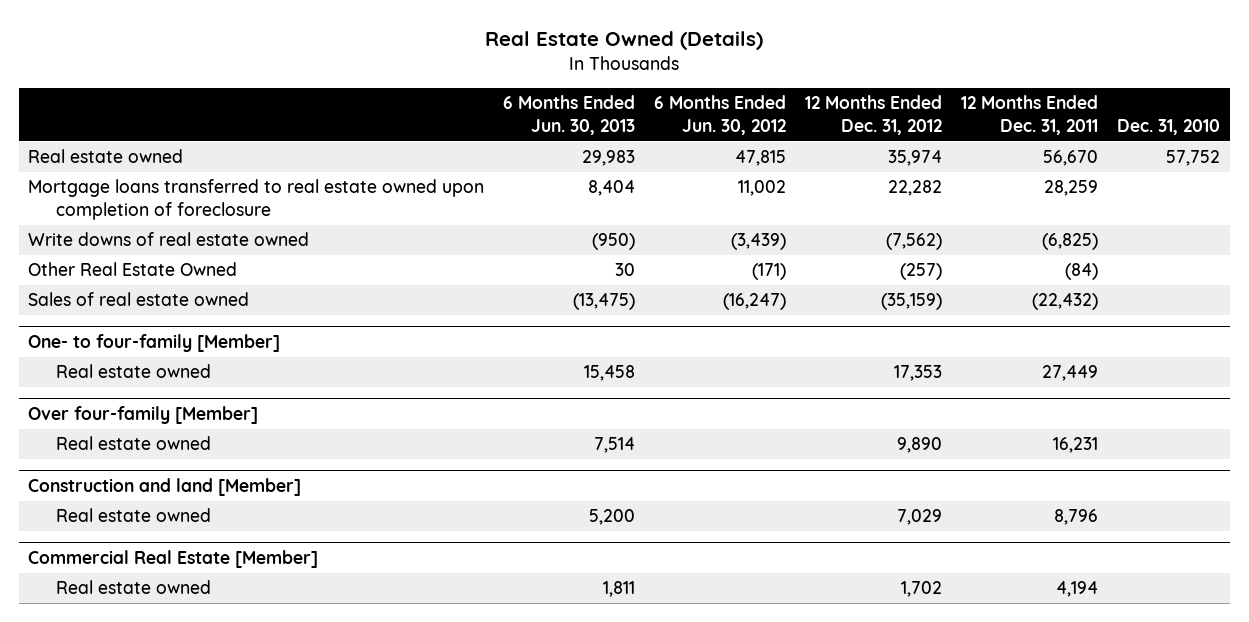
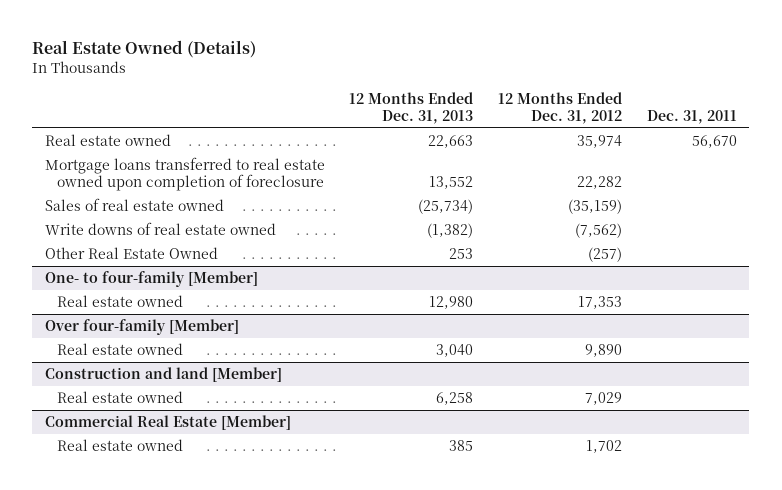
[503,95,636,136] 6 Months Ended Jun. 30, 2013 -> none
[654,95,787,136] 6 Months Ended Jun. 30, 2012 -> none
[961,95,1099,136] 12 Months Ended Dec. 31, 2011 -> none
[1117,119,1221,136] Dec. 31, 2010 -> none
none -> [349,92,474,125] 12 Months Ended Dec. 31, 2013
none -> [646,110,737,125] Dec. 31, 2011
[28,292,250,307] Sales of real estate owned -> [44,197,224,211] Sales of real estate owned

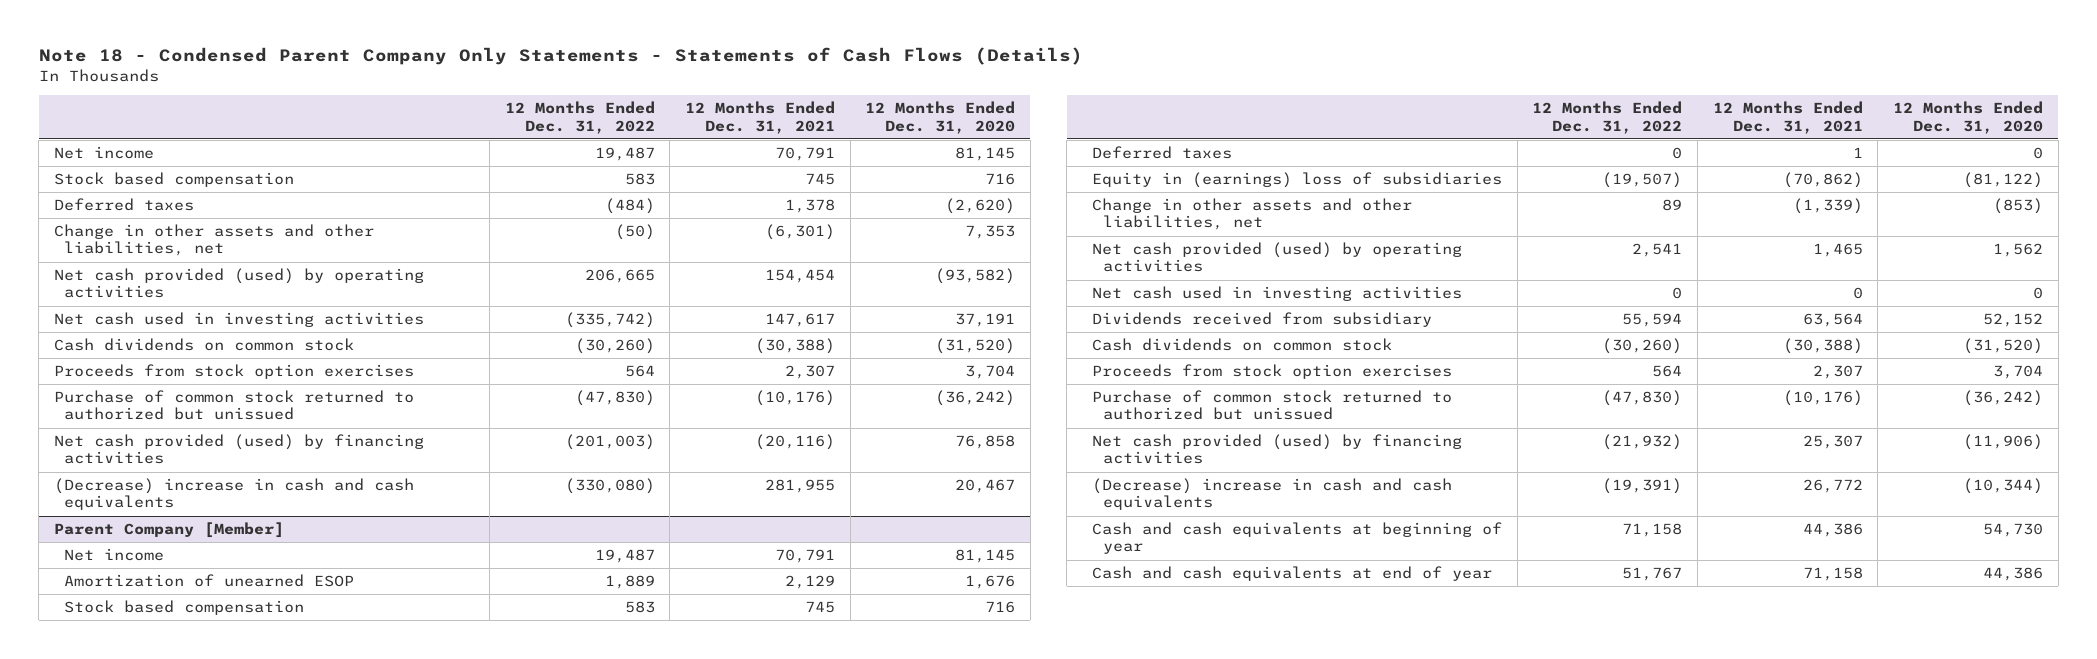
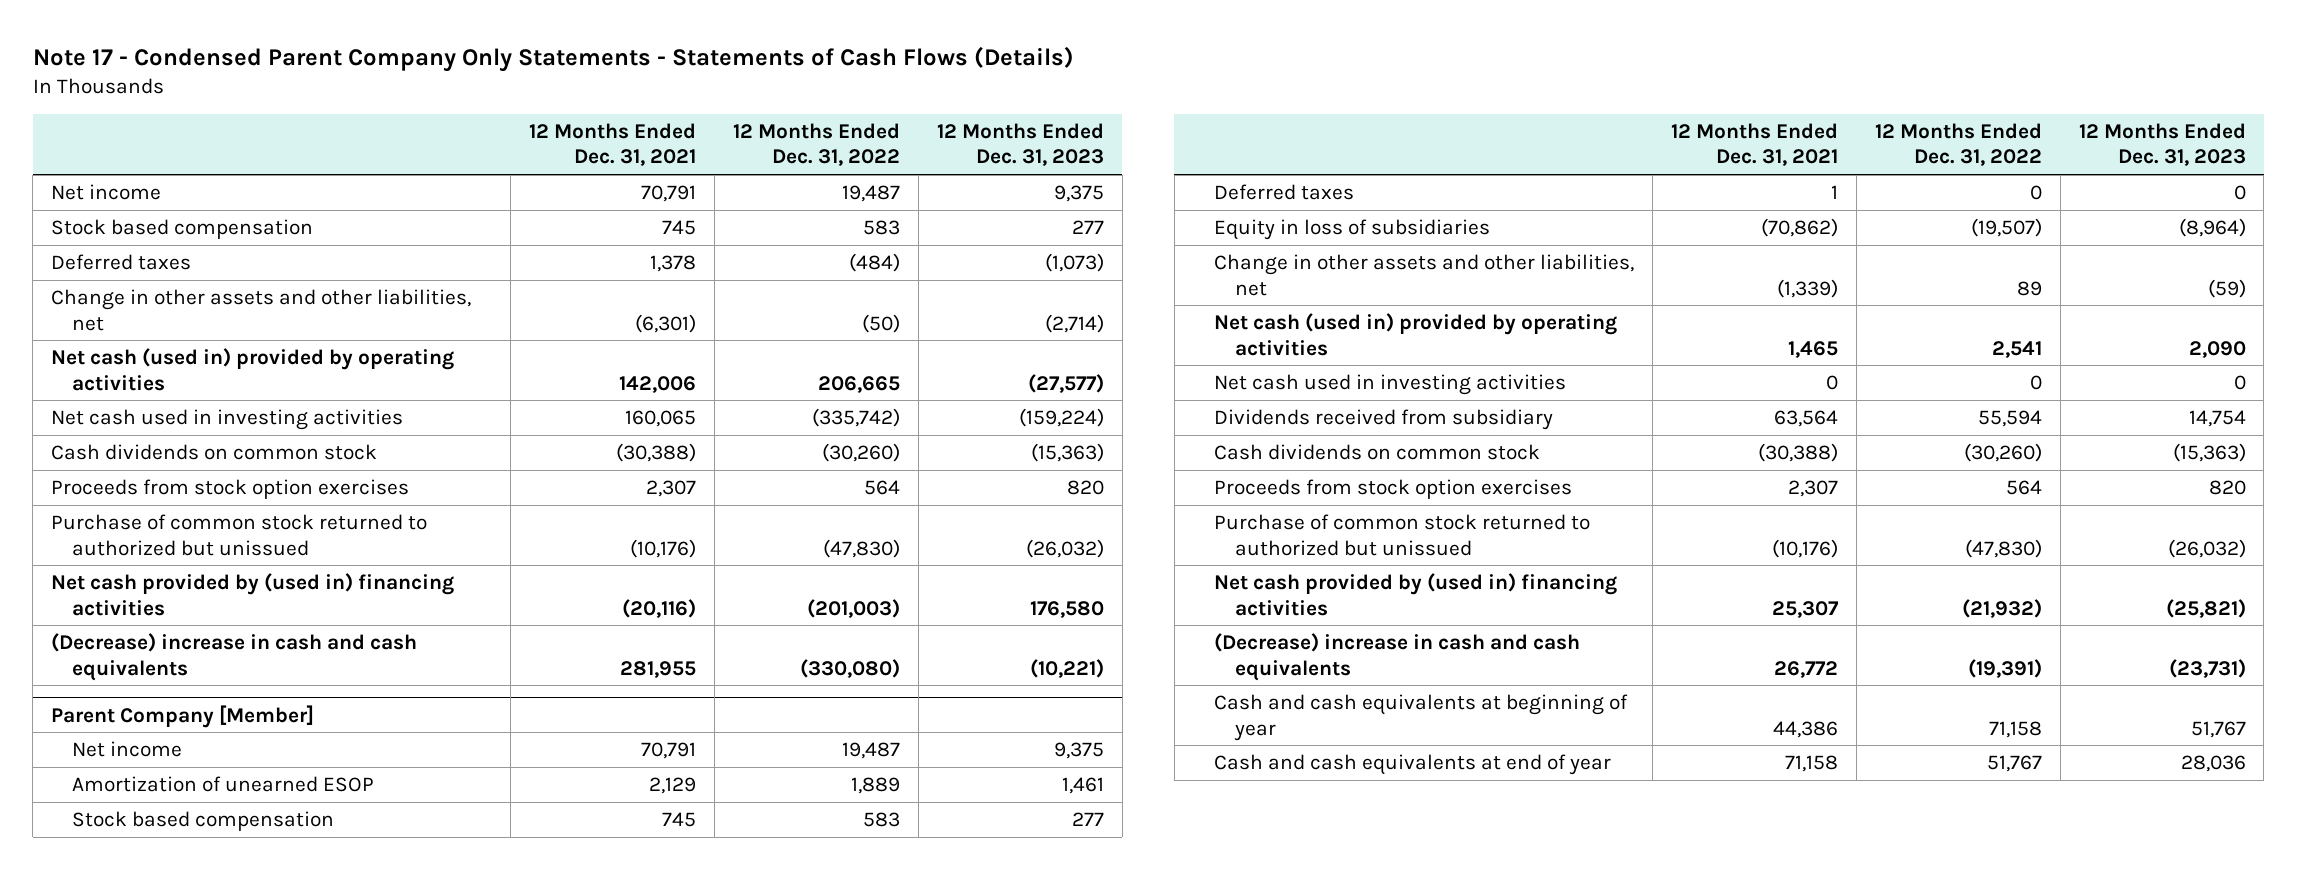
[38,47,1083,66] Note 18 - Condensed Parent Company Only Statements - Statements of Cash Flows (Details) -> [32,45,1074,72] Note 17 - Condensed Parent Company Only Statements - Statements of Cash Flows (Details)
[865,101,1016,134] 12 Months Ended Dec. 31, 2020 -> none
none -> [936,122,1104,167] 12 Months Ended Dec. 31, 2023
[54,268,425,299] Net cash provided (used) by operating activities -> [51,347,455,391] Net cash (used in) provided by operating activities
[765,269,836,284] 154,454 -> [619,375,697,393] 142,006
[765,313,836,328] 147,617 -> [625,409,697,427] 160,065
[54,434,425,465] Net cash provided (used) by financing activities -> [51,572,455,616] Net cash provided by (used in) financing activities
[1092,172,1503,189] Equity in (earnings) loss of subsidiaries -> [1213,218,1490,240] Equity in loss of subsidiaries
[1092,242,1463,273] Net cash provided (used) by operating activities -> [1213,312,1617,356] Net cash (used in) provided by operating activities
[1092,434,1463,465] Net cash provided (used) by financing activities -> [1213,572,1617,616] Net cash provided by (used in) financing activities

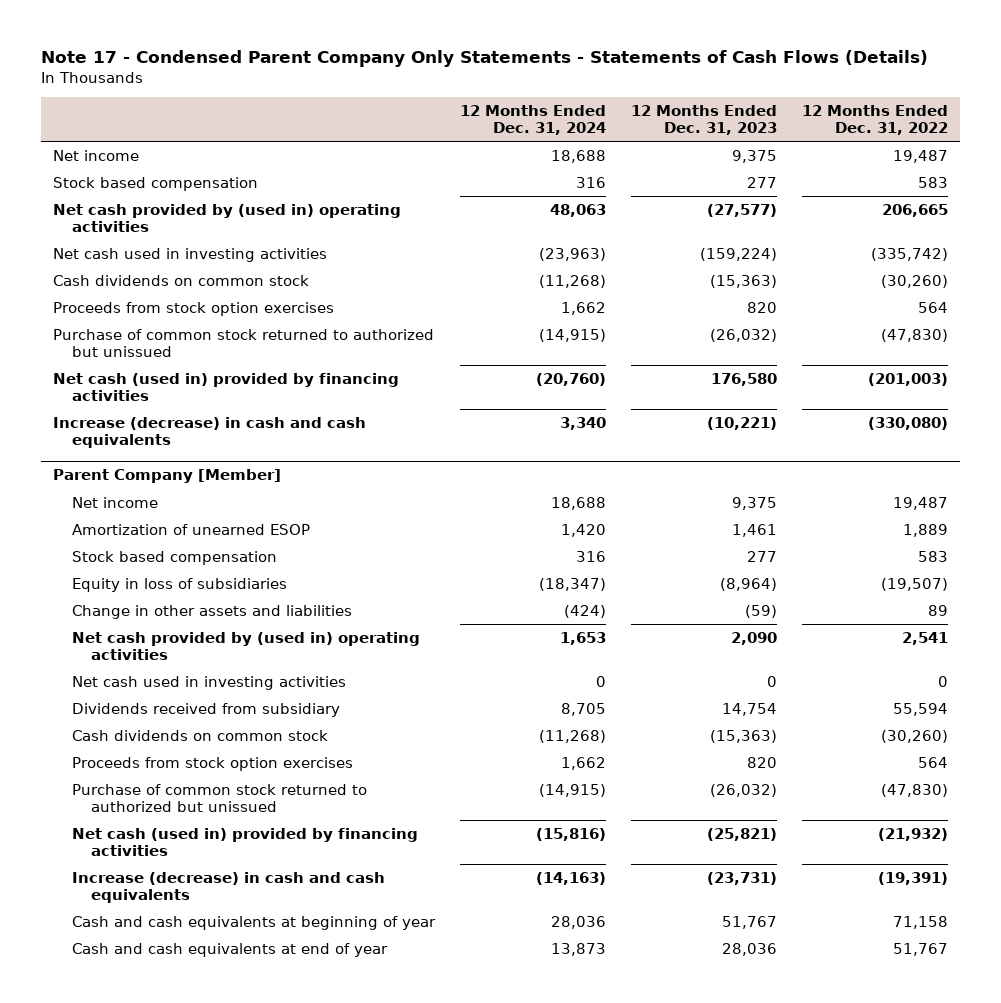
[529,122,697,167] 12 Months Ended Dec. 31, 2021 -> none
none -> [459,104,606,135] 12 Months Ended Dec. 31, 2024
[51,253,192,270] Deferred taxes -> none
[51,288,472,331] Change in other assets and other liabilities, net -> none
[51,347,455,391] Net cash (used in) provided by operating activities -> [52,204,401,232] Net cash provided by (used in) operating activities
[51,572,455,616] Net cash provided by (used in) financing activities -> [52,373,399,401] Net cash (used in) provided by financing activities
[51,632,418,681] (Decrease) increase in cash and cash equivalents -> [52,417,366,448] Increase (decrease) in cash and cash equivalents
[1213,183,1354,200] Deferred taxes -> none
[1213,253,1634,296] Change in other assets and other liabilities, net -> [72,605,353,620] Change in other assets and liabilities
[1213,312,1617,356] Net cash (used in) provided by operating activities -> [72,632,421,660] Net cash provided by (used in) operating activities
[1213,572,1617,616] Net cash provided by (used in) financing activities -> [72,828,419,856] Net cash (used in) provided by financing activities
[1213,632,1580,681] (Decrease) increase in cash and cash equivalents -> [72,872,386,903] Increase (decrease) in cash and cash equivalents

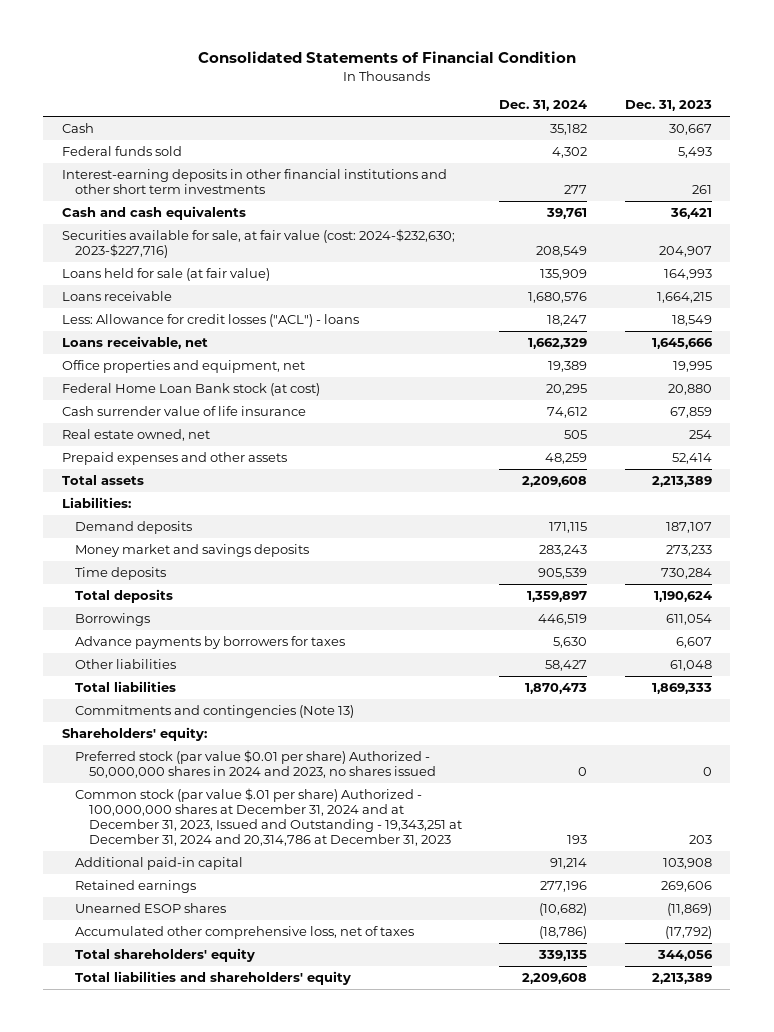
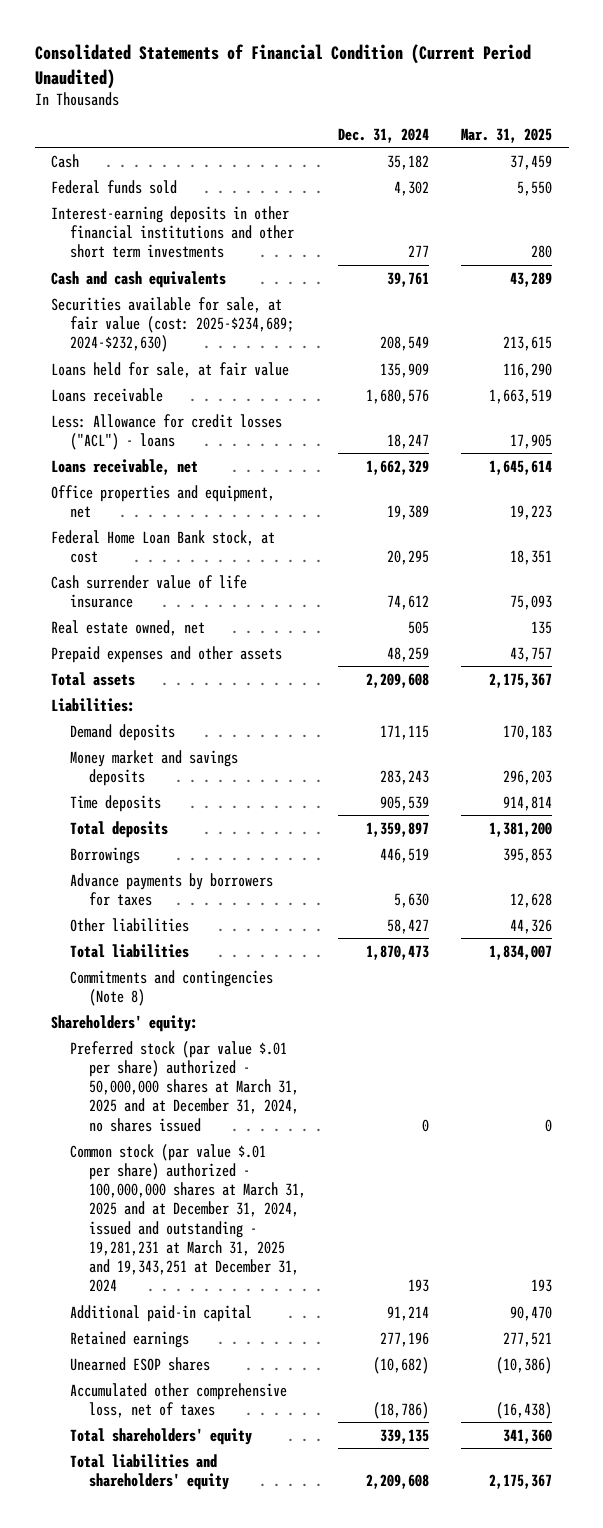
[197,51,576,64] Consolidated Statements of Financial Condition -> [34,44,531,89] Consolidated Statements of Financial Condition (Current Period Unaudited)
[624,100,712,112] Dec. 31, 2023 -> none
none -> [461,127,553,143] Mar. 31, 2025
[61,229,455,259] Securities available for sale, at fair value (cost: 2024-$232,630; 2023-$227,716) -> [50,296,294,353] Securities available for sale, at fair value (cost: 2025-$234,689; 2024-$232,630)
[61,268,270,282] Loans held for sale (at fair value) -> [50,361,289,378] Loans held for sale, at fair value
[61,383,320,397] Federal Home Loan Bank stock (at cost) -> [50,529,275,563] Federal Home Loan Bank stock, at cost
[75,705,355,719] Commitments and contingencies (Note 13) -> [69,969,273,1006] Commitments and contingencies (Note 8)
[75,750,436,779] Preferred stock (par value $0.01 per share) Authorized - 50,000,000 shares in 2024 and 2023, no shares issued -> [69,1040,299,1132] Preferred stock (par value $.01 per share) authorized - 50,000,000 shares at March 31, 2025 and at December 31, 2024, no shares issued
[75,788,462,846] Common stock (par value $.01 per share) Authorized - 100,000,000 shares at December 31, 2024 and at December 31, 2023, Issued and Outstanding - 19,343,251 at December 31, 2024 and 20,314,786 at December 31, 2023 -> [69,1143,306,1293] Common stock (par value $.01 per share) authorized - 100,000,000 shares at March 31, 2025 and at December 31, 2024, issued and outstanding - 19,281,231 at March 31, 2025 and 19,343,251 at December 31, 2024

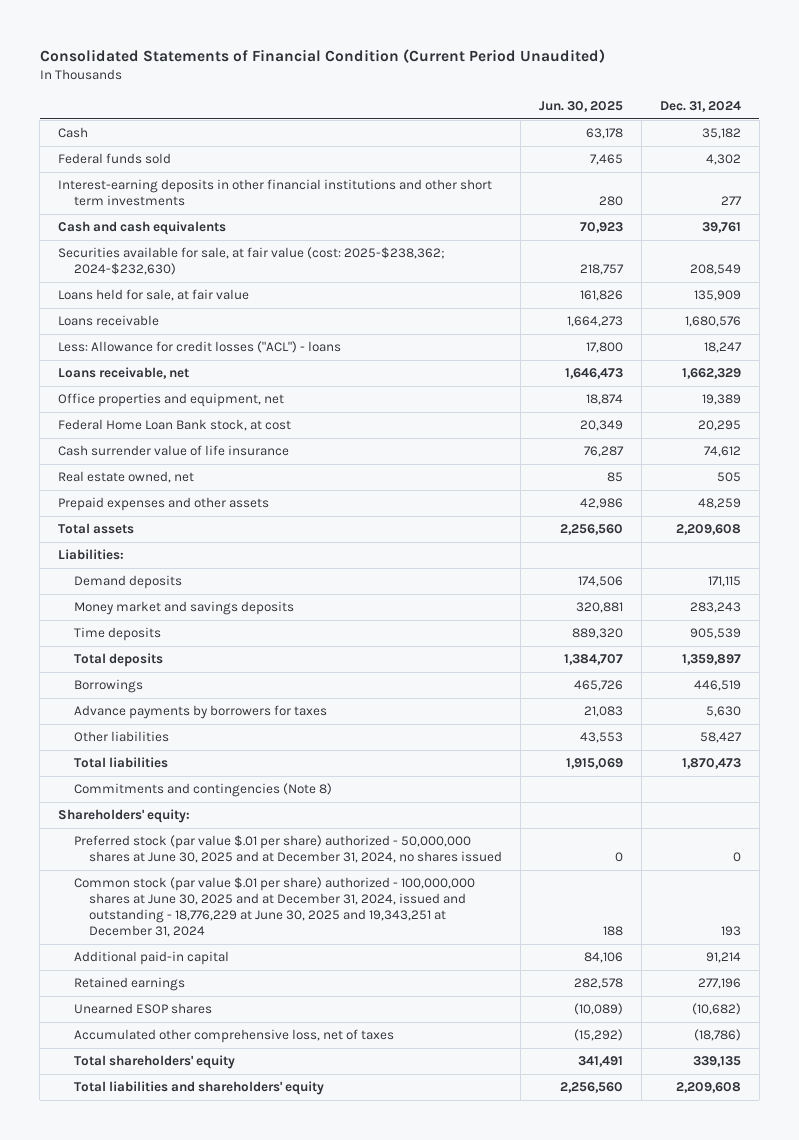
[461,127,553,143] Mar. 31, 2025 -> none
none -> [539,100,624,112] Jun. 30, 2025
[50,296,294,353] Securities available for sale, at fair value (cost: 2025-$234,689; 2024-$232,630) -> [58,247,446,276] Securities available for sale, at fair value (cost: 2025-$238,362; 2024-$232,630)
[69,1040,299,1132] Preferred stock (par value $.01 per share) authorized - 50,000,000 shares at March 31, 2025 and at December 31, 2024, no shares issued -> [73,835,503,864] Preferred stock (par value $.01 per share) authorized - 50,000,000 shares at June 30, 2025 and at December 31, 2024, no shares issued
[69,1143,306,1293] Common stock (par value $.01 per share) authorized - 100,000,000 shares at March 31, 2025 and at December 31, 2024, issued and outstanding - 19,281,231 at March 31, 2025 and 19,343,251 at December 31, 2024 -> [73,877,475,937] Common stock (par value $.01 per share) authorized - 100,000,000 shares at June 30, 2025 and at December 31, 2024, issued and outstanding - 18,776,229 at June 30, 2025 and 19,343,251 at December 31, 2024

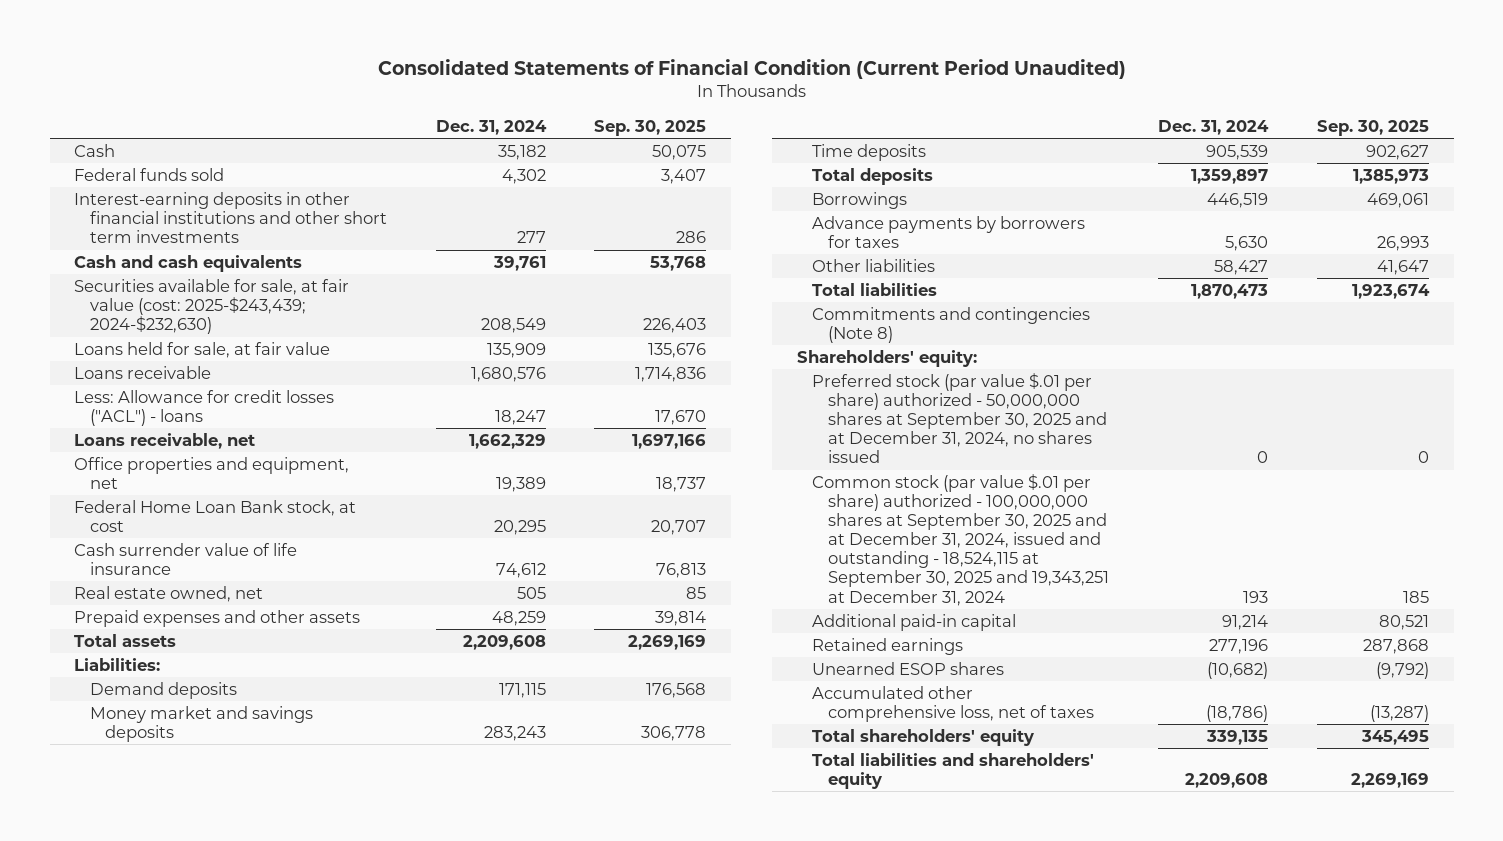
[539,100,624,112] Jun. 30, 2025 -> none
none -> [594,119,707,136] Sep. 30, 2025
[58,247,446,276] Securities available for sale, at fair value (cost: 2025-$238,362; 2024-$232,630) -> [73,278,349,335] Securities available for sale, at fair value (cost: 2025-$243,439; 2024-$232,630)
[73,835,503,864] Preferred stock (par value $.01 per share) authorized - 50,000,000 shares at June 30, 2025 and at December 31, 2024, no shares issued -> [812,372,1107,464] Preferred stock (par value $.01 per share) authorized - 50,000,000 shares at September 30, 2025 and at December 31, 2024, no shares issued
[73,877,475,937] Common stock (par value $.01 per share) authorized - 100,000,000 shares at June 30, 2025 and at December 31, 2024, issued and outstanding - 18,776,229 at June 30, 2025 and 19,343,251 at December 31, 2024 -> [812,473,1109,606] Common stock (par value $.01 per share) authorized - 100,000,000 shares at September 30, 2025 and at December 31, 2024, issued and outstanding - 18,524,115 at September 30, 2025 and 19,343,251 at December 31, 2024

